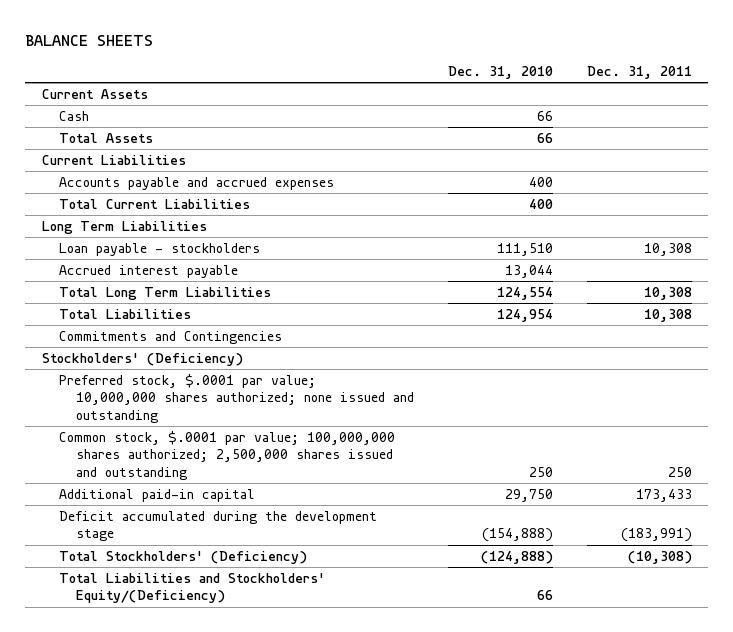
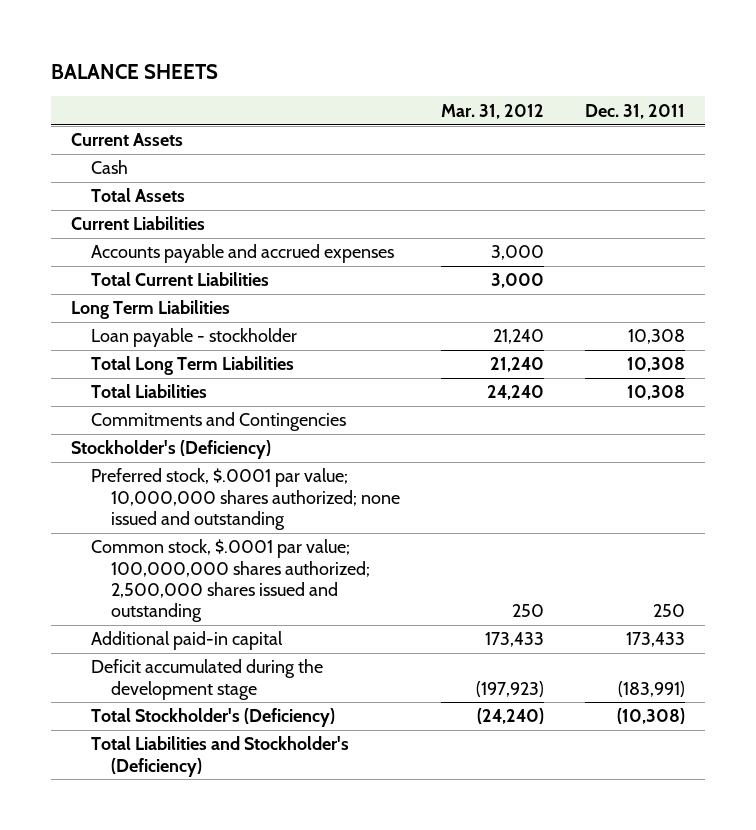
[447,65,553,79] Dec. 31, 2010 -> none
none -> [440,103,544,119] Mar. 31, 2012
[59,264,239,278] Accrued interest payable -> none
[59,242,261,256] Loan payable - stockholders -> [91,328,298,348] Loan payable - stockholder
[41,352,243,366] Stockholders' (Deficiency) -> [71,440,272,460] Stockholder's (Deficiency)
[59,550,308,564] Total Stockholders' (Deficiency) -> [91,708,336,728] Total Stockholder's (Deficiency)
[59,572,326,604] Total Liabilities and Stockholders' Equity/(Deficiency) -> [91,736,350,777] Total Liabilities and Stockholder's (Deficiency)

